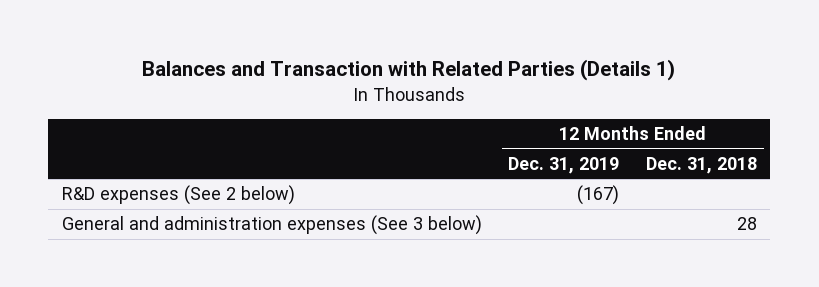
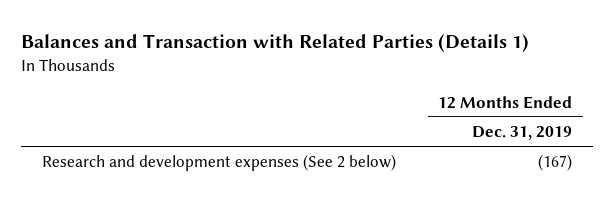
[645,156,757,174] Dec. 31, 2018 -> none
[61,215,482,236] General and administration expenses (See 3 below) -> none
[61,185,295,206] R&D expenses (See 2 below) -> [42,154,397,172] Research and development expenses (See 2 below)

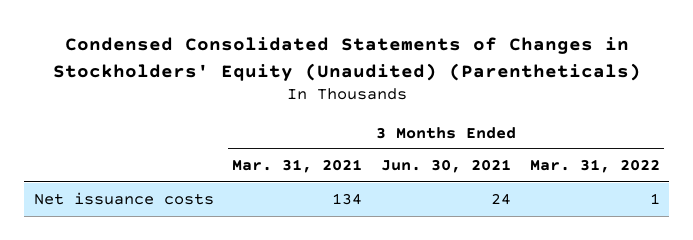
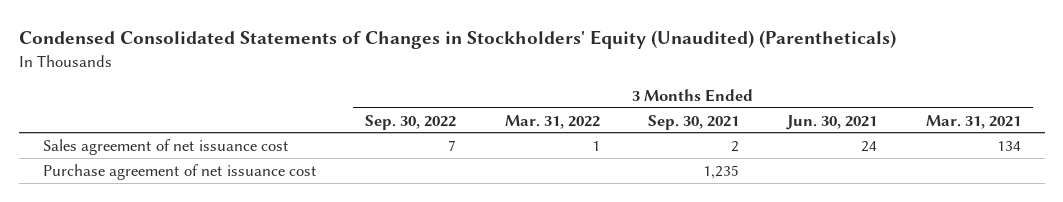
none -> [365,114,457,130] Sep. 30, 2022
none -> [647,114,739,130] Sep. 30, 2021
[33,192,214,206] Net issuance costs -> [42,138,289,155] Sales agreement of net issuance cost
none -> [42,163,317,180] Purchase agreement of net issuance cost

